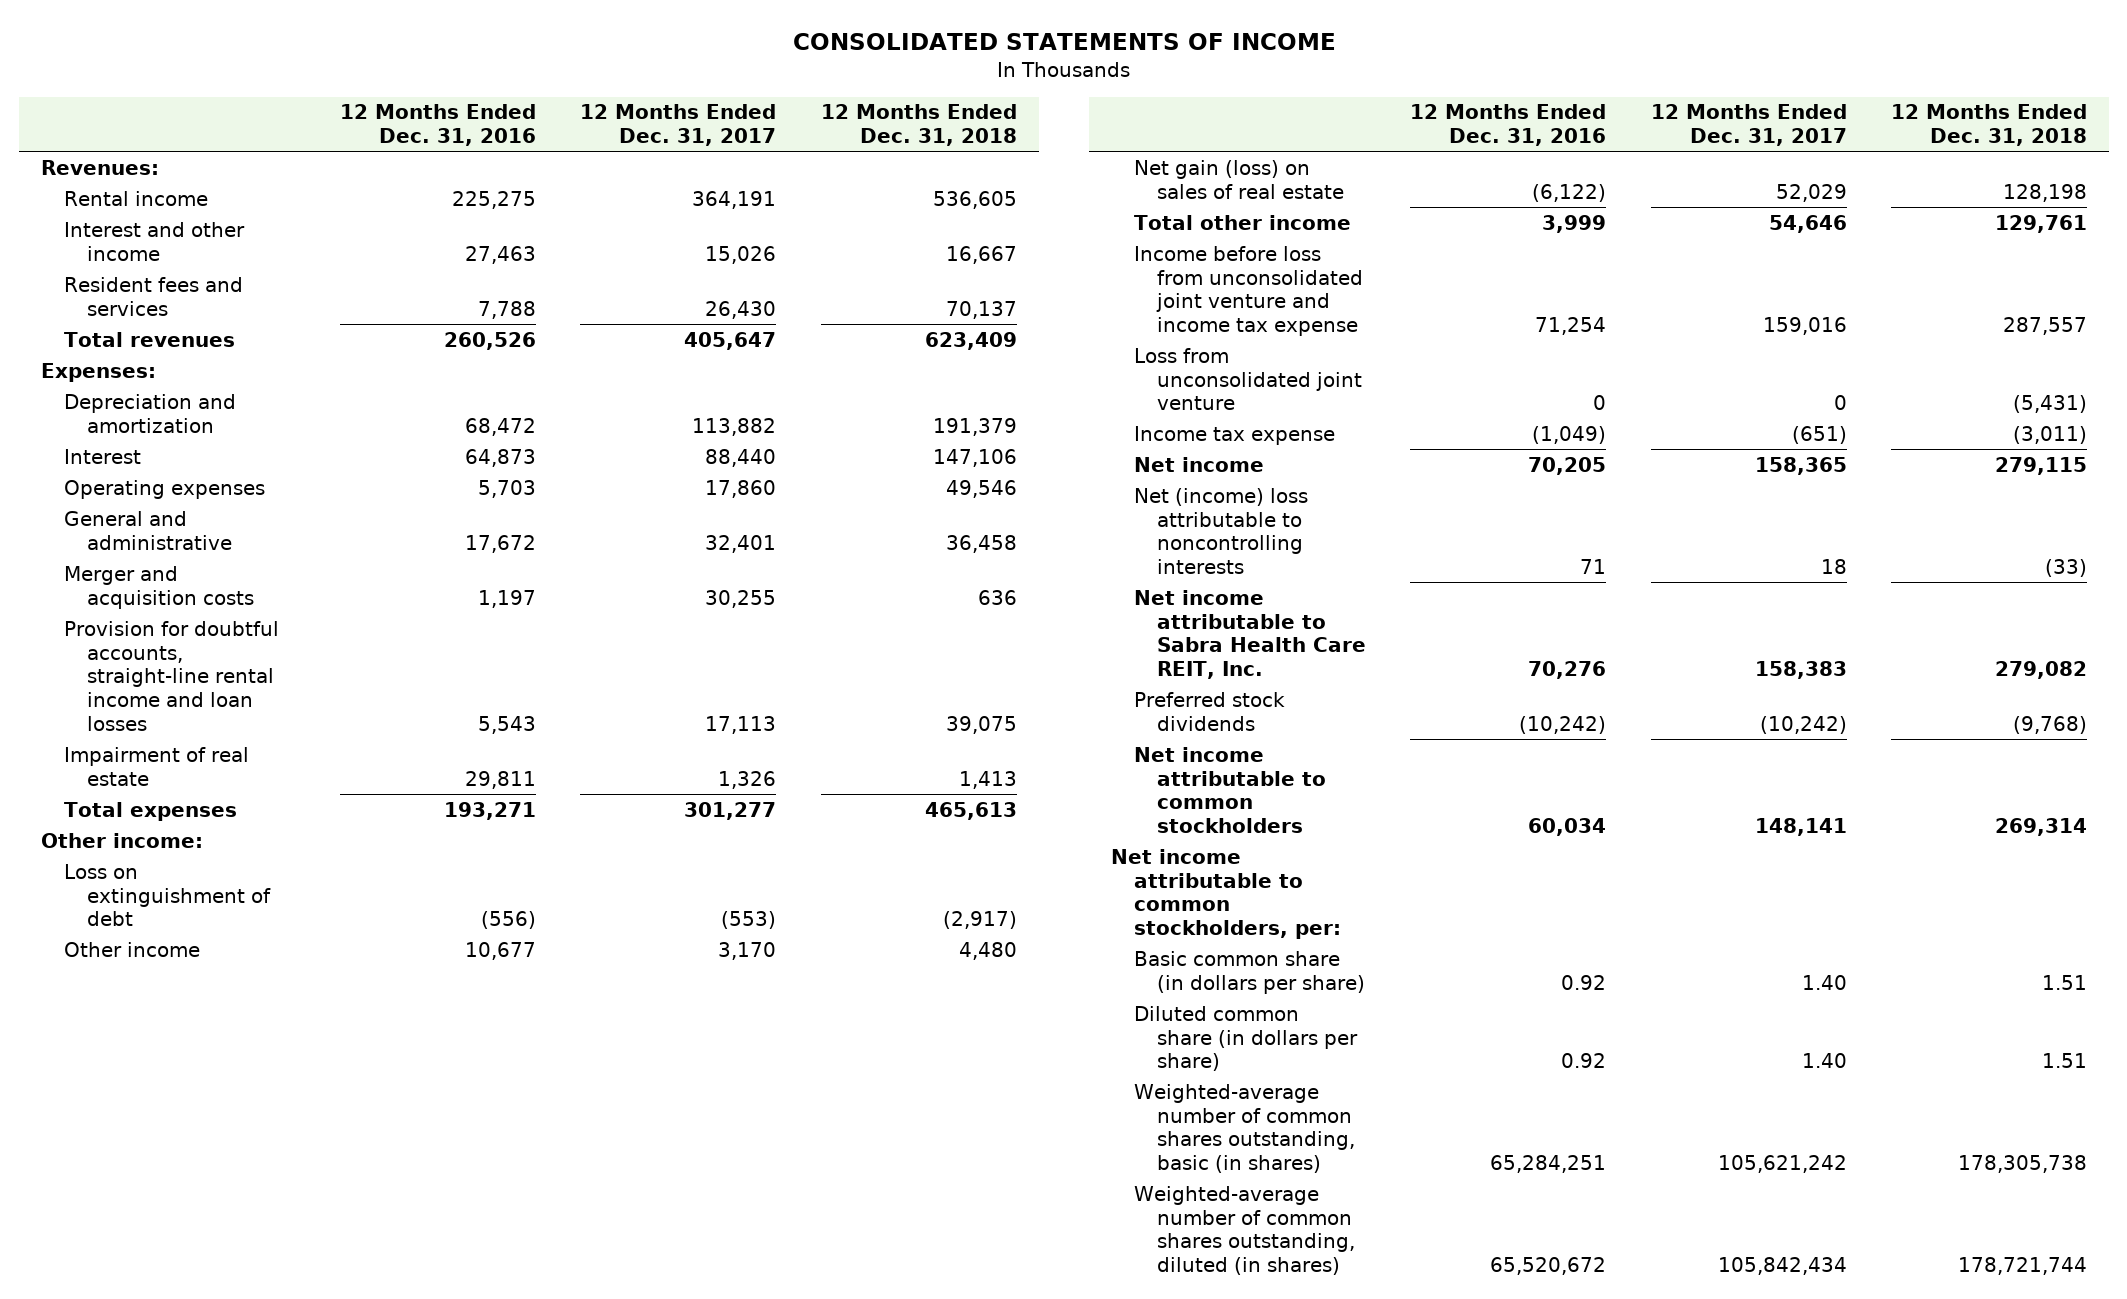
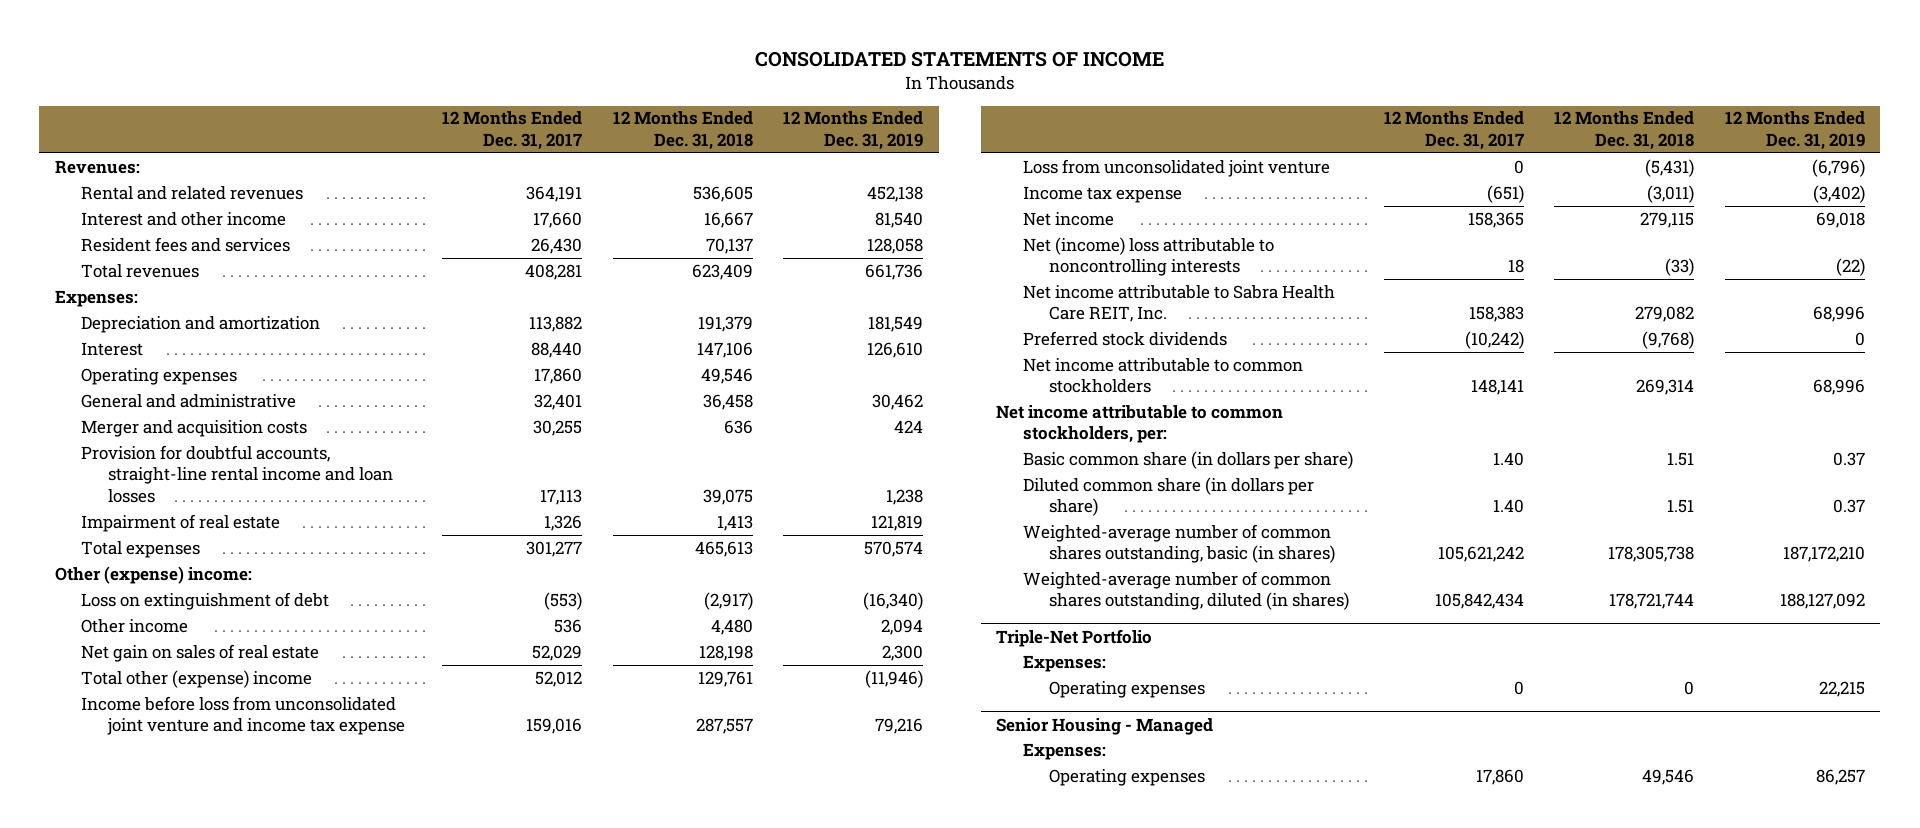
[340,104,537,147] 12 Months Ended Dec. 31, 2016 -> none
none -> [783,111,924,150] 12 Months Ended Dec. 31, 2019
[63,190,208,206] Rental income -> [81,185,304,200] Rental and related revenues
[705,245,777,264] 15,026 -> [532,211,582,228] 17,660
[684,331,777,350] 405,647 -> [524,263,582,280] 408,281
[40,832,203,848] Other income: -> [54,565,252,584] Other (expense) income:
[718,941,777,960] 3,170 -> [553,618,582,633] 536
[1133,159,1345,199] Net gain (loss) on sales of real estate -> [81,643,320,662] Net gain on sales of real estate
[1133,214,1351,230] Total other income -> [81,669,313,688] Total other (expense) income
[1768,214,1847,233] 54,646 -> [534,670,582,687] 52,012
none -> [996,628,1153,647] Triple-Net Portfolio
none -> [1022,654,1106,672] Expenses:
none -> [1049,680,1206,698] Operating expenses
none -> [996,717,1214,735] Senior Housing - Managed
none -> [1022,742,1106,760] Expenses:
none -> [1049,768,1206,786] Operating expenses

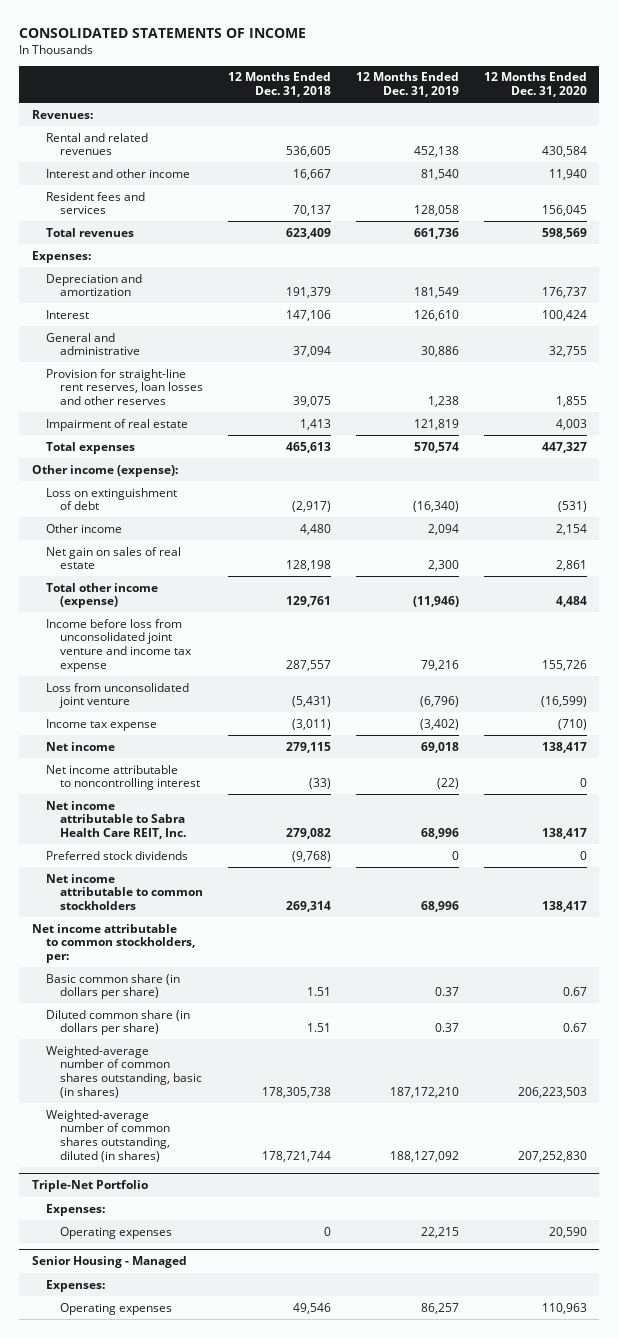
[441,111,582,150] 12 Months Ended Dec. 31, 2017 -> none
none -> [483,72,587,98] 12 Months Ended Dec. 31, 2020
[81,367,238,385] Operating expenses -> none
[81,419,308,437] Merger and acquisition costs -> none
[702,393,753,410] 36,458 -> [292,346,331,358] 37,094
[872,393,924,410] 30,462 -> [420,346,459,358] 30,886
[81,444,393,503] Provision for doubtful accounts, straight-line rental income and loan losses -> [45,368,204,406] Provision for straight-line rent reserves, loan losses and other reserves
[54,565,252,584] Other (expense) income: -> [31,464,178,477] Other income (expense):
[81,669,313,688] Total other (expense) income -> [45,582,158,609] Total other income (expense)
[1022,236,1274,277] Net (income) loss attributable to noncontrolling interests -> [45,764,201,791] Net income attributable to noncontrolling interest

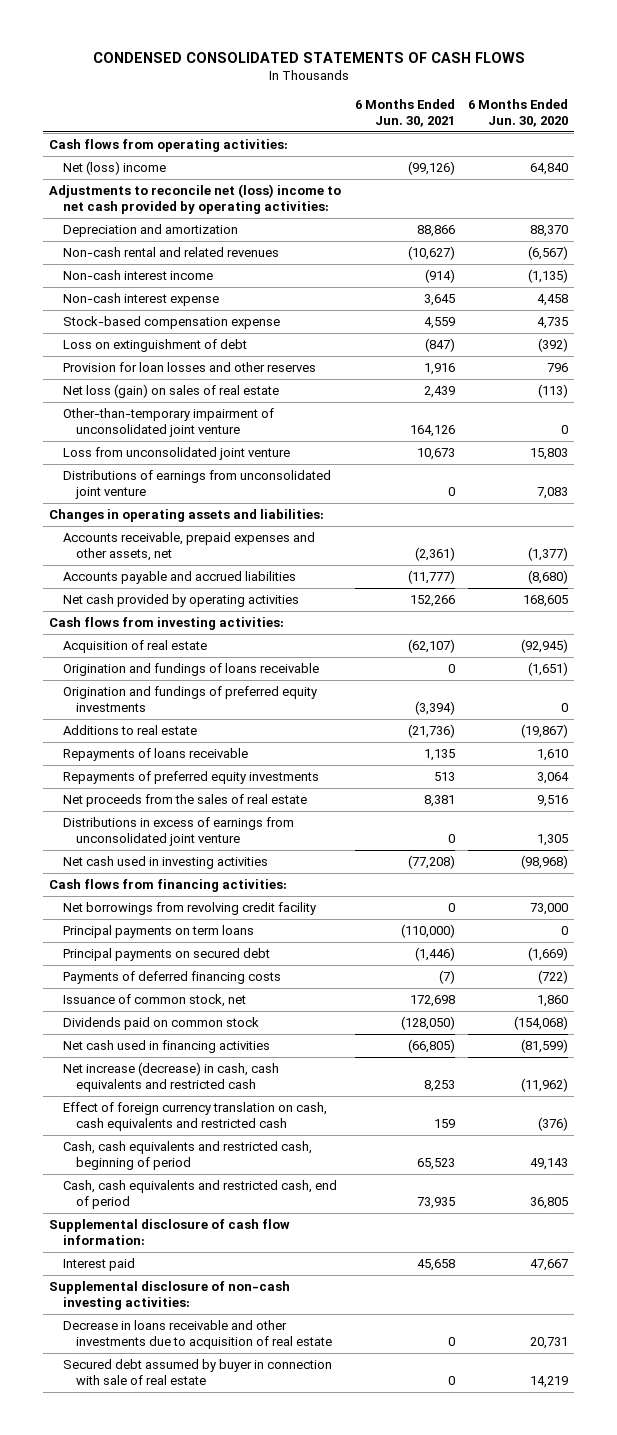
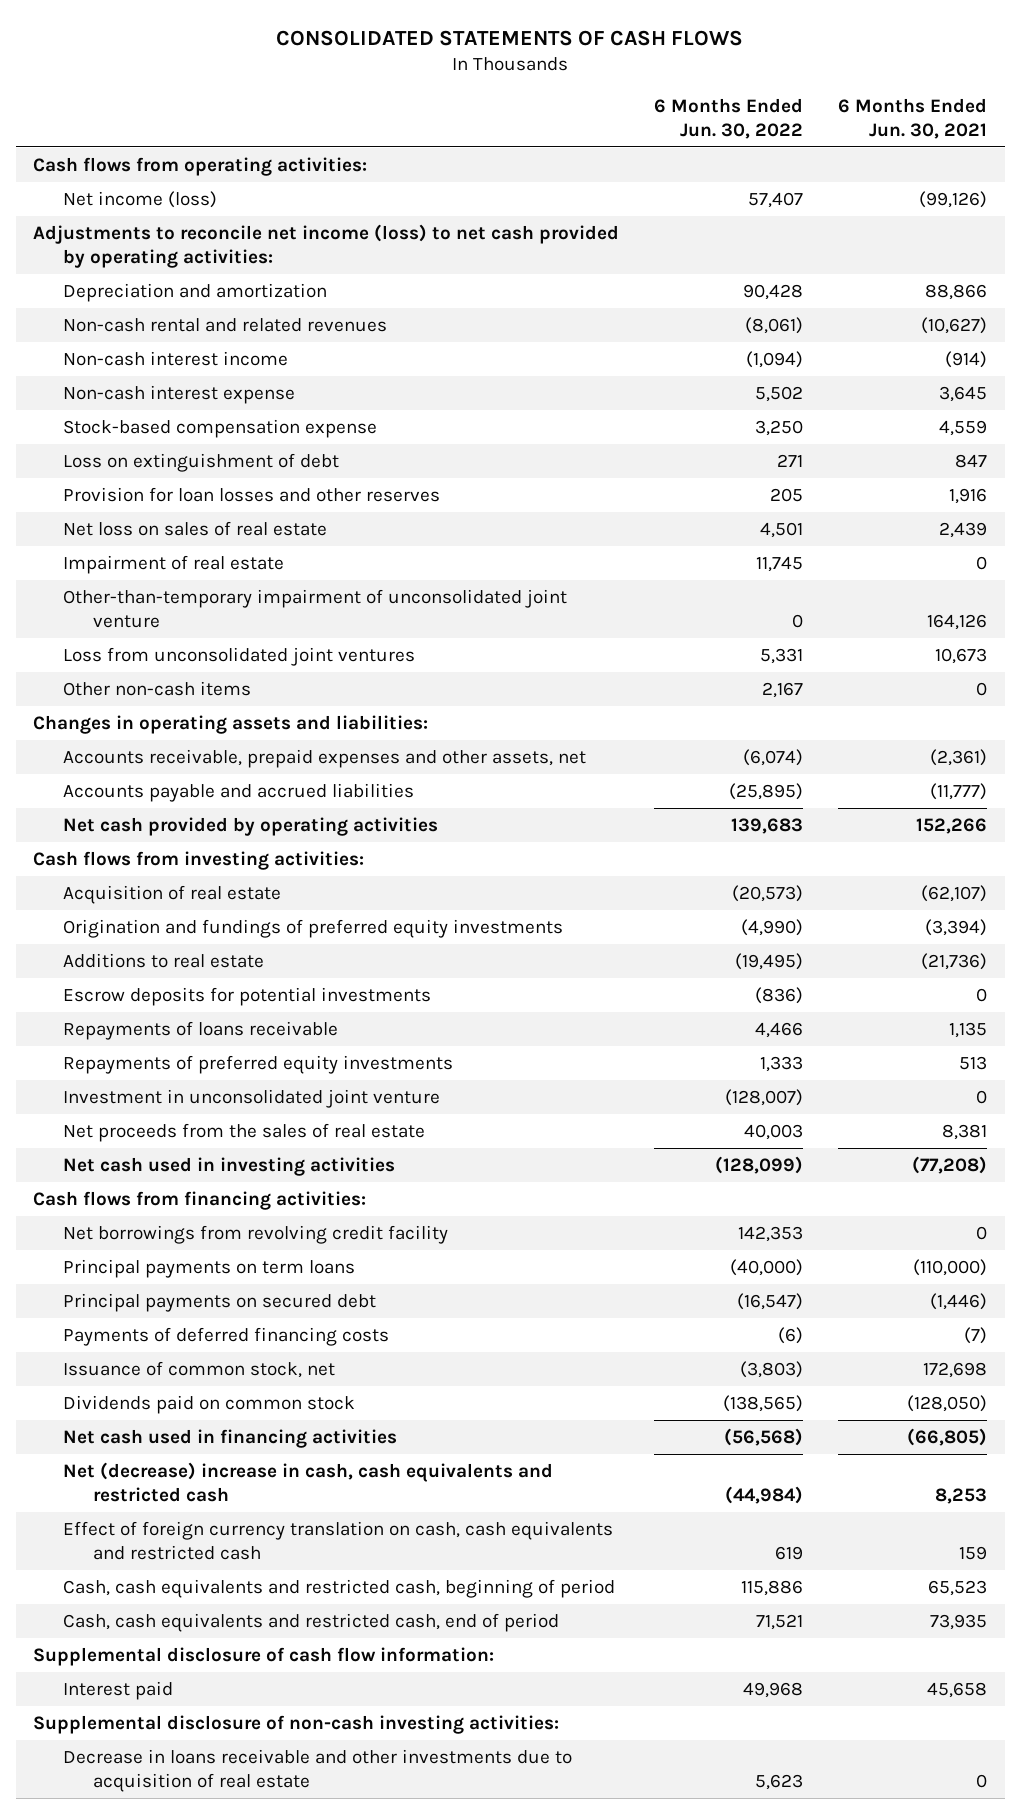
[92,51,525,63] CONDENSED CONSOLIDATED STATEMENTS OF CASH FLOWS -> [276,30,744,47] CONSOLIDATED STATEMENTS OF CASH FLOWS
[467,99,568,127] 6 Months Ended Jun. 30, 2020 -> none
none -> [654,98,804,139] 6 Months Ended Jun. 30, 2022
[62,161,166,176] Net (loss) income -> [63,190,218,208] Net income (loss)
[49,184,342,214] Adjustments to reconcile net (loss) income to net cash provided by operating activities: -> [33,223,620,268] Adjustments to reconcile net income (loss) to net cash provided by operating activities:
[424,338,455,353] (847) -> [955,453,988,468] 847
[62,384,279,399] Net loss (gain) on sales of real estate -> [63,520,328,536] Net loss on sales of real estate
none -> [63,554,285,574] Impairment of real estate
[62,470,331,499] Distributions of earnings from unconsolidated joint venture -> none
[62,447,290,461] Loss from unconsolidated joint venture -> [63,646,416,666] Loss from unconsolidated joint ventures
none -> [63,680,252,696] Other non-cash items
[62,663,319,677] Origination and fundings of loans receivable -> none
none -> [63,986,432,1006] Escrow deposits for potential investments
none -> [63,1088,441,1108] Investment in unconsolidated joint venture
[62,817,294,846] Distributions in excess of earnings from unconsolidated joint venture -> none
[62,1062,279,1092] Net increase (decrease) in cash, cash equivalents and restricted cash -> [63,1461,554,1502] Net (decrease) increase in cash, cash equivalents and restricted cash
[62,1359,332,1385] Secured debt assumed by buyer in connection with sale of real estate -> none

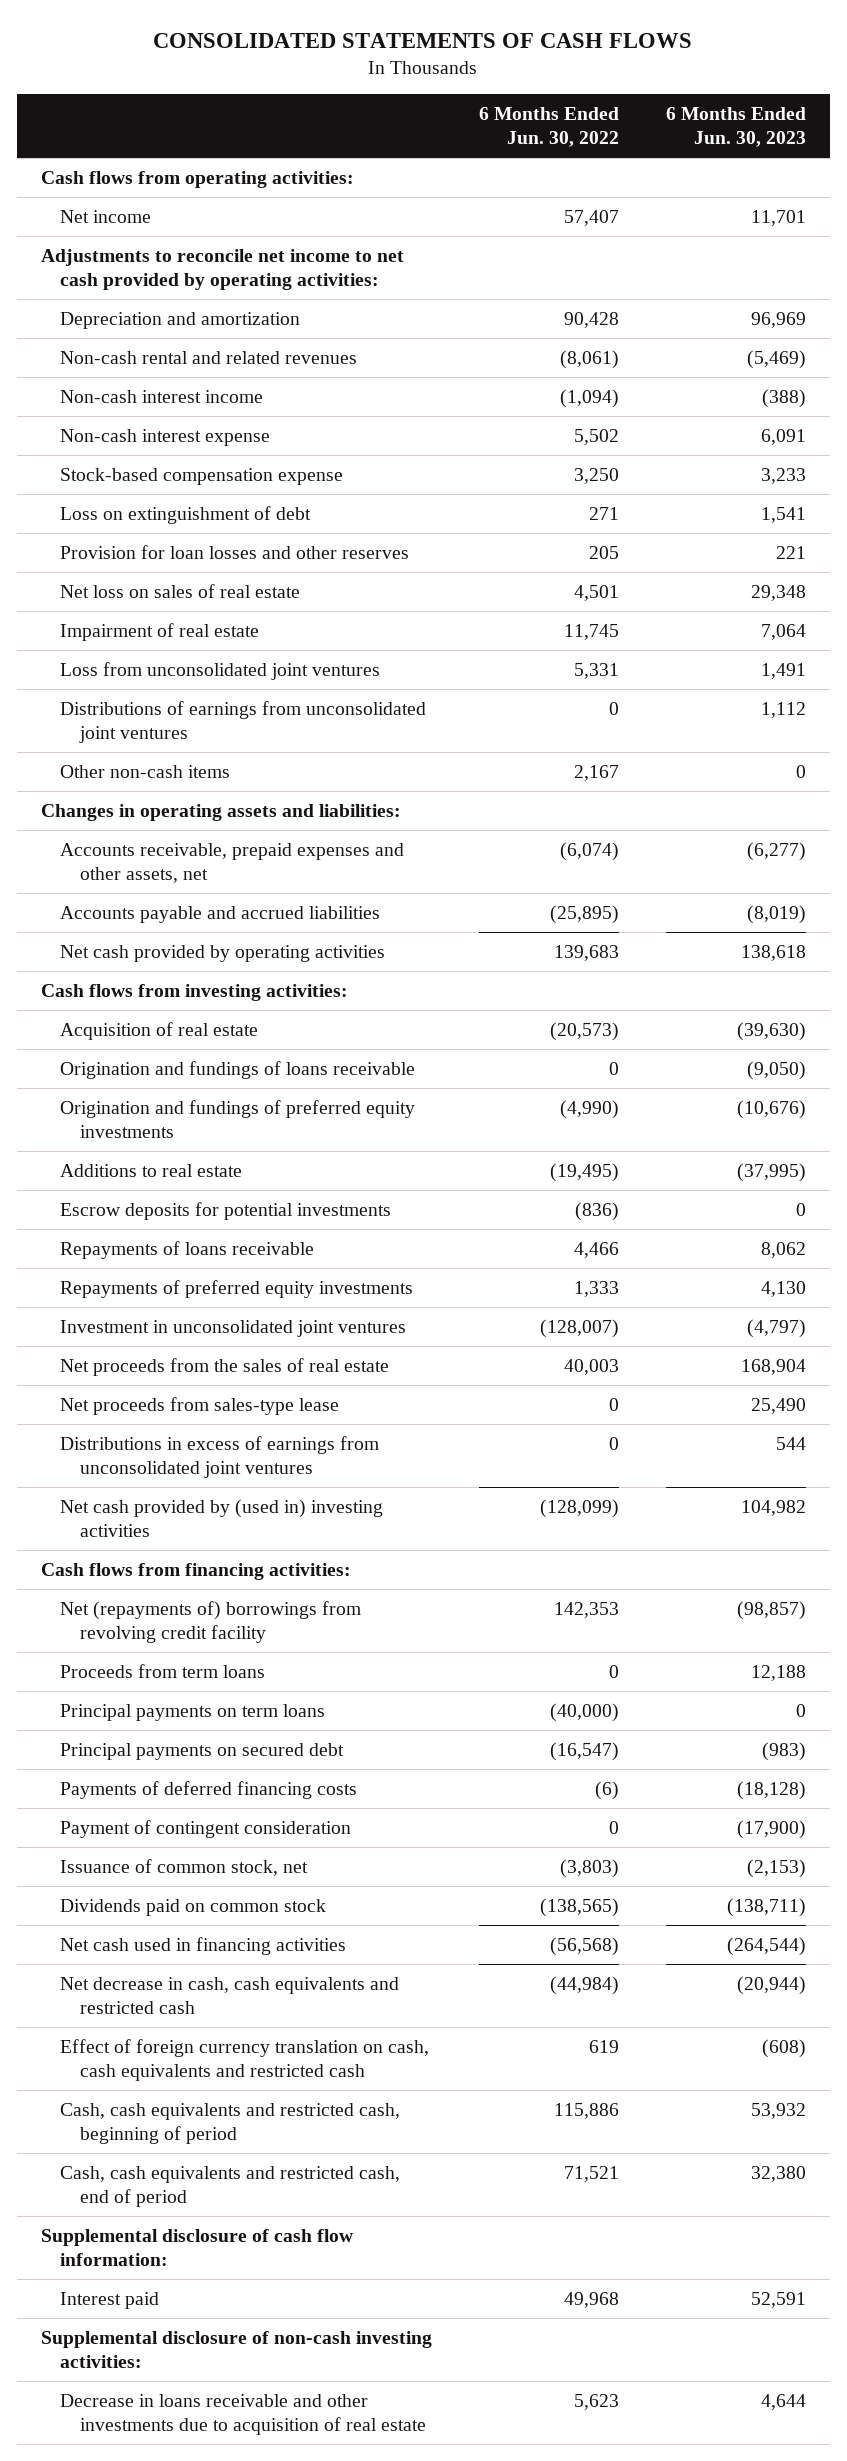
[838,98,988,139] 6 Months Ended Jun. 30, 2021 -> none
none -> [665,106,806,148] 6 Months Ended Jun. 30, 2023
[63,190,218,208] Net income (loss) -> [60,209,152,223] Net income
[33,223,620,268] Adjustments to reconcile net income (loss) to net cash provided by operating activities: -> [40,248,404,291] Adjustments to reconcile net income to net cash provided by operating activities:
[63,588,568,628] Other-than-temporary impairment of unconsolidated joint venture -> none
none -> [60,700,427,744] Distributions of earnings from unconsolidated joint ventures
none -> [60,1060,416,1079] Origination and fundings of loans receivable
[63,1088,441,1108] Investment in unconsolidated joint venture -> [60,1319,407,1337] Investment in unconsolidated joint ventures
none -> [60,1396,340,1415] Net proceeds from sales-type lease
none -> [60,1435,380,1479] Distributions in excess of earnings from unconsolidated joint ventures
[63,1156,396,1176] Net cash used in investing activities -> [60,1498,384,1538] Net cash provided by (used in) investing activities
[63,1224,449,1244] Net borrowings from revolving credit facility -> [60,1600,362,1644] Net (repayments of) borrowings from revolving credit facility
none -> [60,1663,266,1678] Proceeds from term loans
none -> [60,1819,352,1838] Payment of contingent consideration
[63,1461,554,1502] Net (decrease) increase in cash, cash equivalents and restricted cash -> [60,1976,400,2015] Net decrease in cash, cash equivalents and restricted cash

